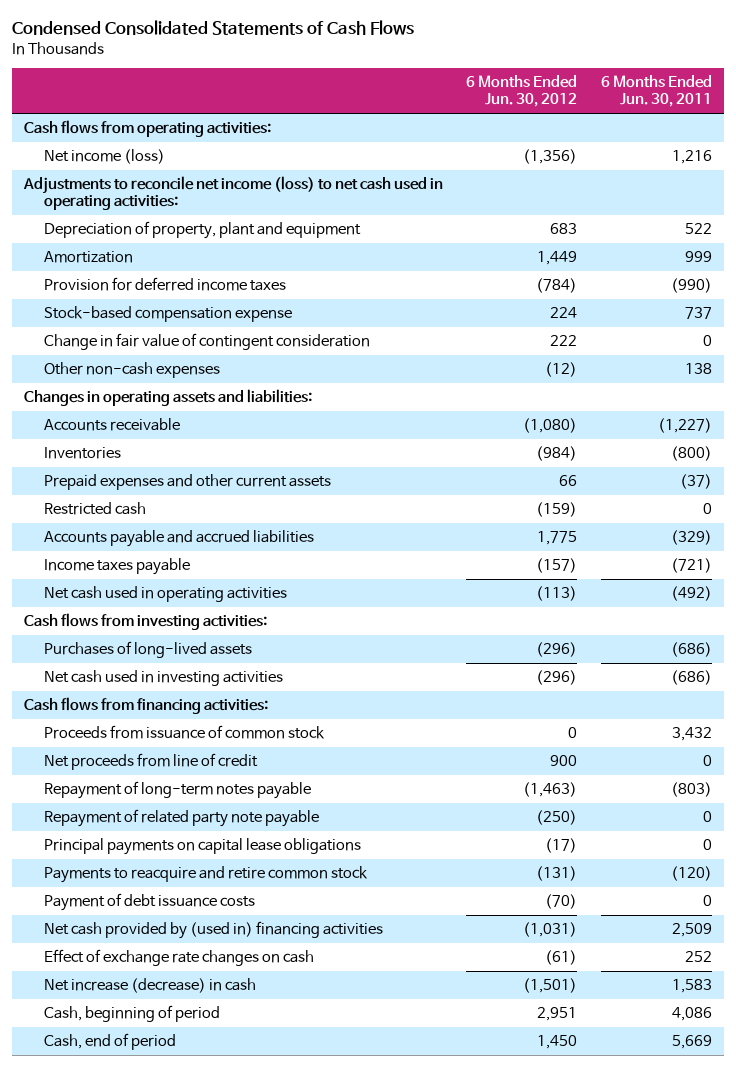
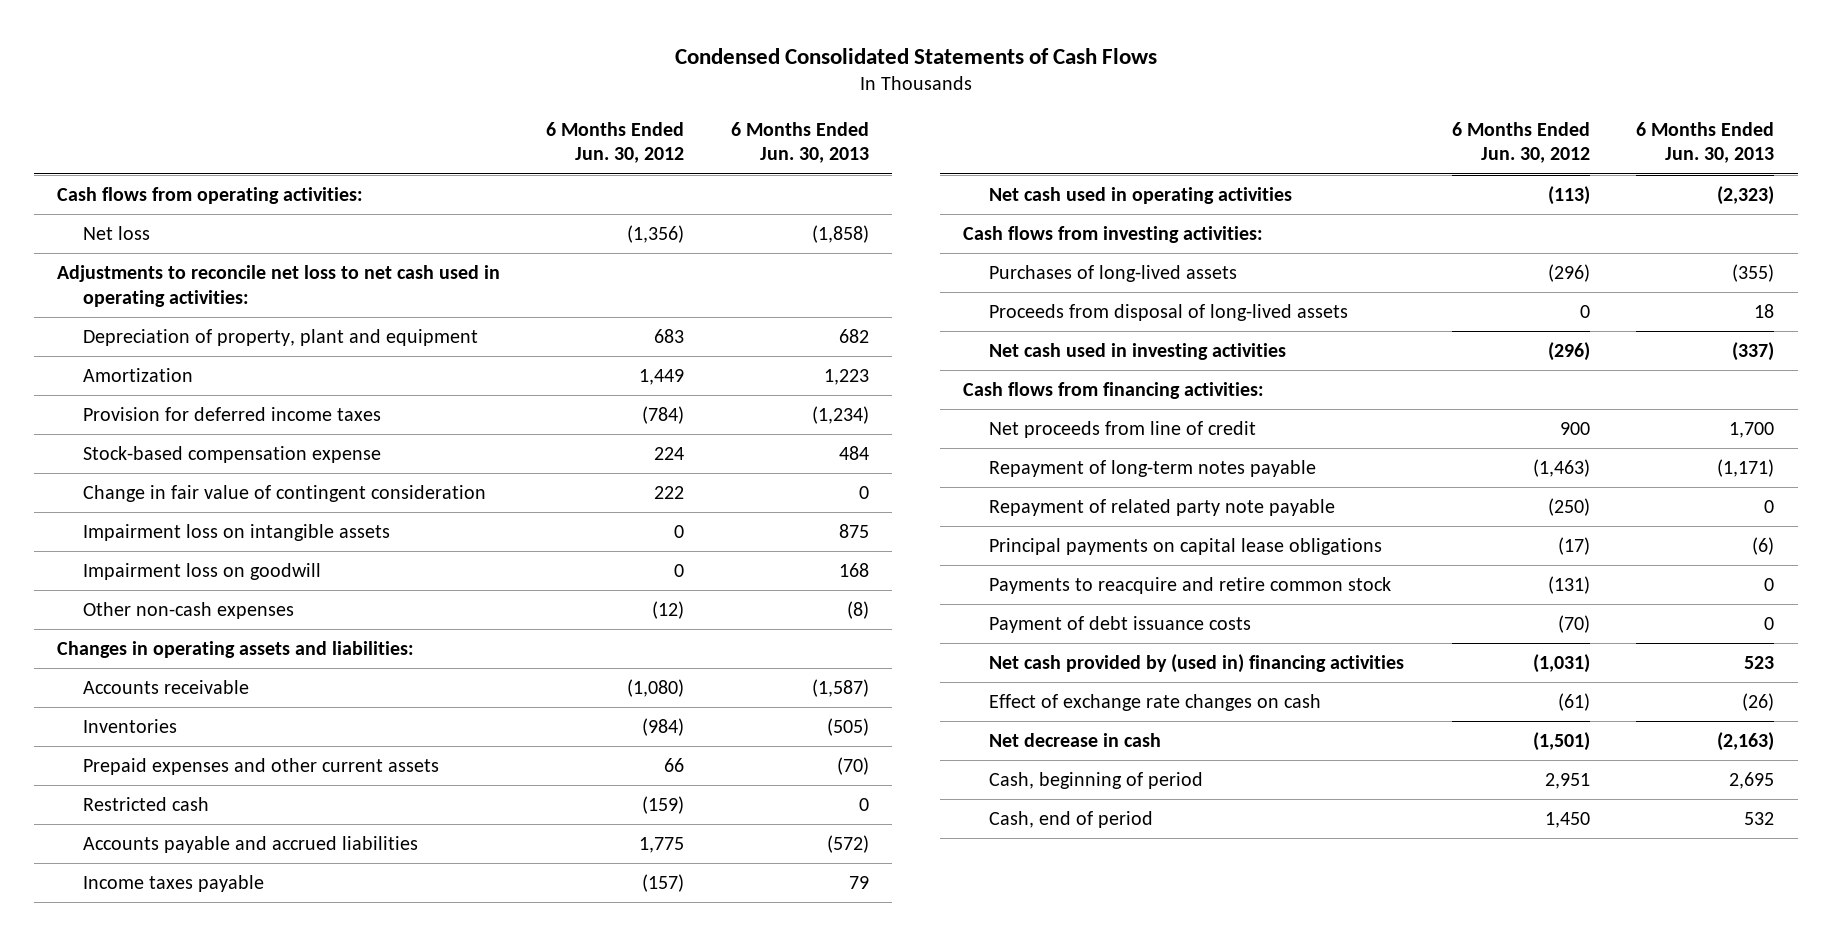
[601,75,713,108] 6 Months Ended Jun. 30, 2011 -> none
none -> [730,121,869,164] 6 Months Ended Jun. 30, 2013
[44,149,166,165] Net income (loss) -> [82,225,150,240] Net loss
[22,176,443,211] Adjustments to reconcile net income (loss) to net cash used in operating activities: -> [57,264,501,307] Adjustments to reconcile net loss to net cash used in operating activities:
none -> [82,523,390,541] Impairment loss on intangible assets
none -> [82,562,321,580] Impairment loss on goodwill
none -> [988,303,1348,321] Proceeds from disposal of long-lived assets
[44,725,326,740] Proceeds from issuance of common stock -> none
[44,978,257,994] Net increase (decrease) in cash -> [988,732,1161,747] Net decrease in cash

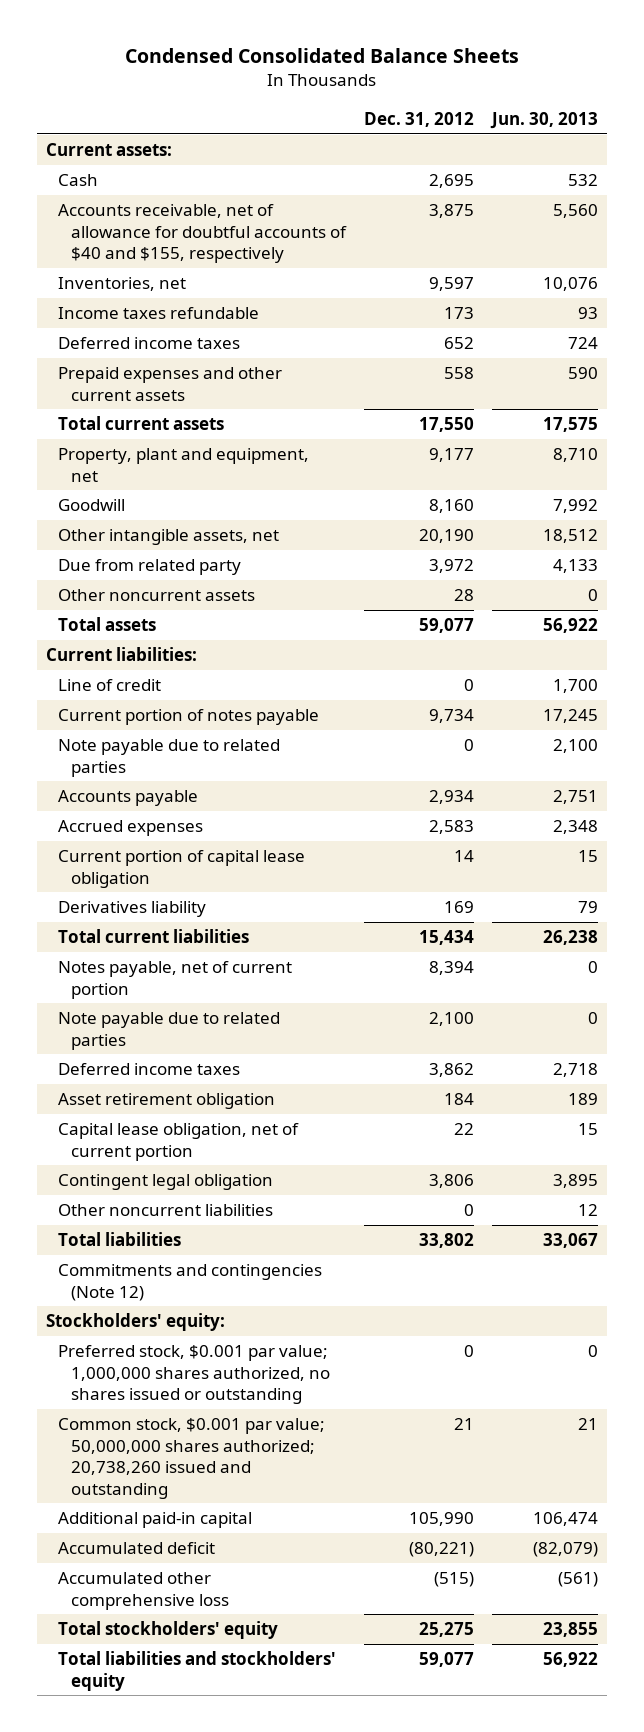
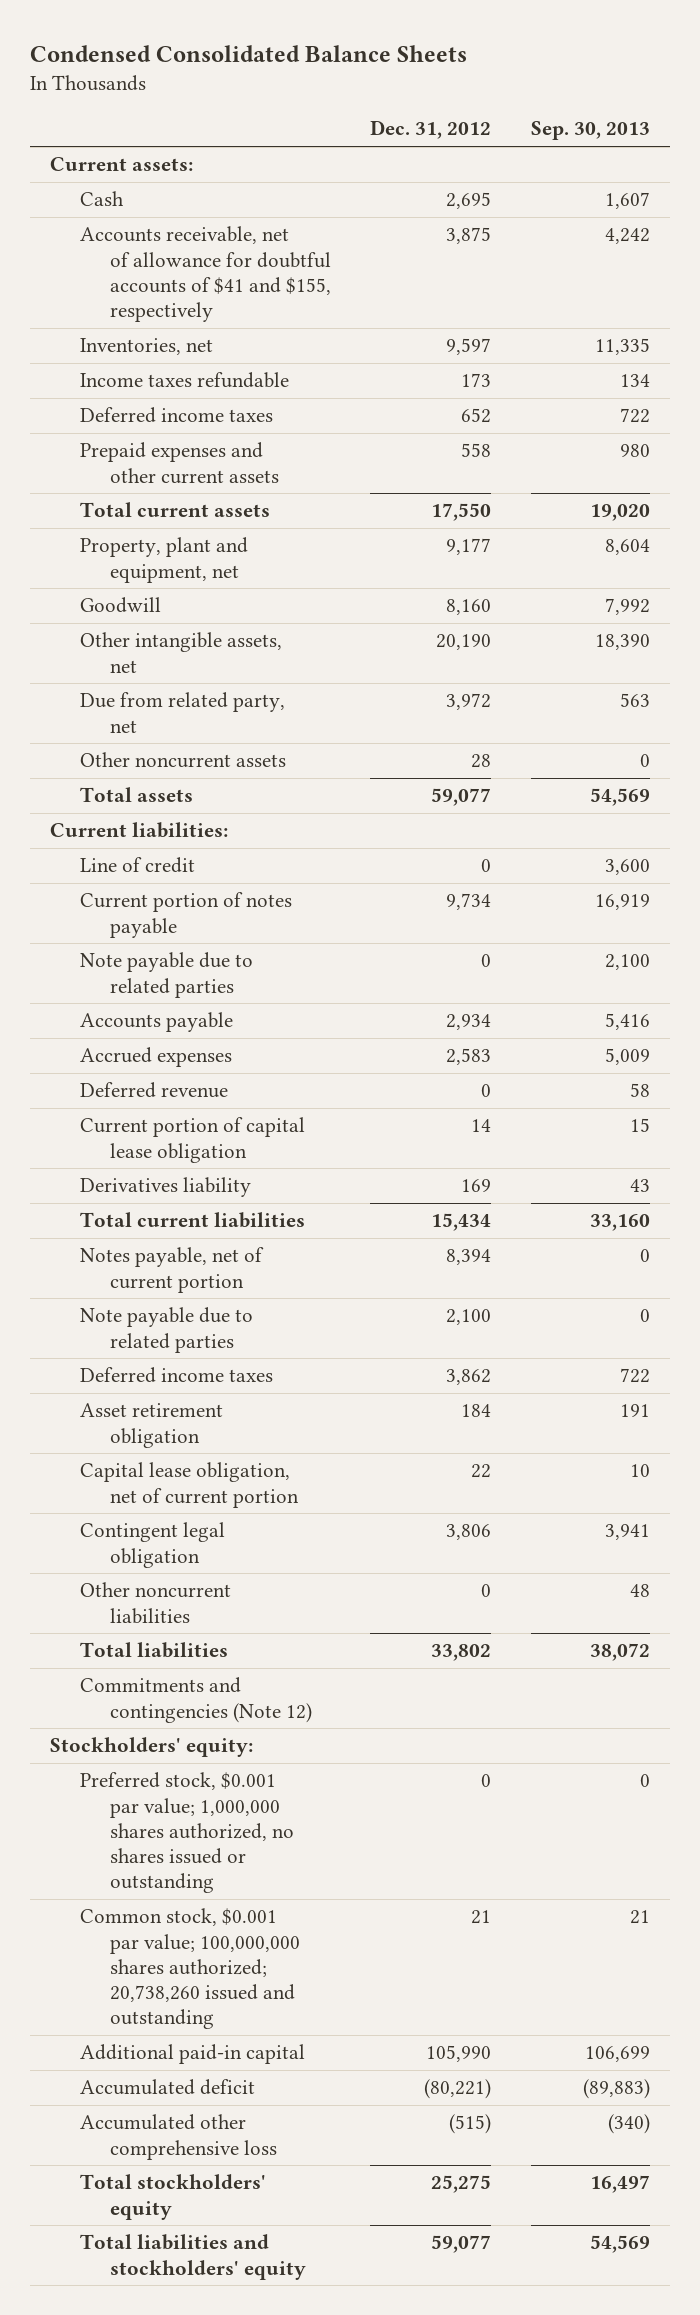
[489,111,598,129] Jun. 30, 2013 -> none
none -> [530,121,650,141] Sep. 30, 2013
[58,204,348,264] Accounts receivable, net of allowance for doubtful accounts of $40 and $155, respectively -> [79,226,331,322] Accounts receivable, net of allowance for doubtful accounts of $41 and $155, respectively
[58,559,242,576] Due from related party -> [79,692,285,733] Due from related party, net
none -> [79,1082,228,1099] Deferred revenue
[58,1418,326,1499] Common stock, $0.001 par value; 50,000,000 shares authorized; 20,738,260 issued and outstanding -> [79,1908,300,2030] Common stock, $0.001 par value; 100,000,000 shares authorized; 20,738,260 issued and outstanding

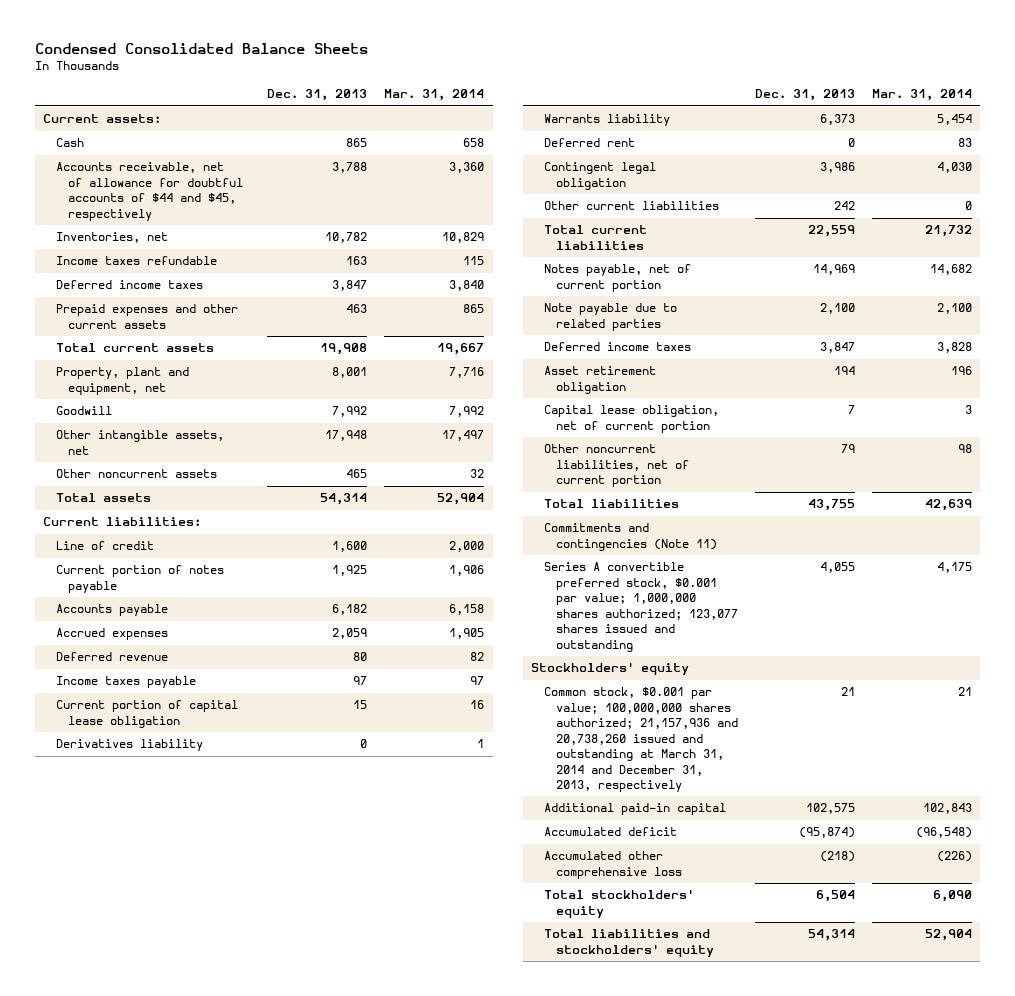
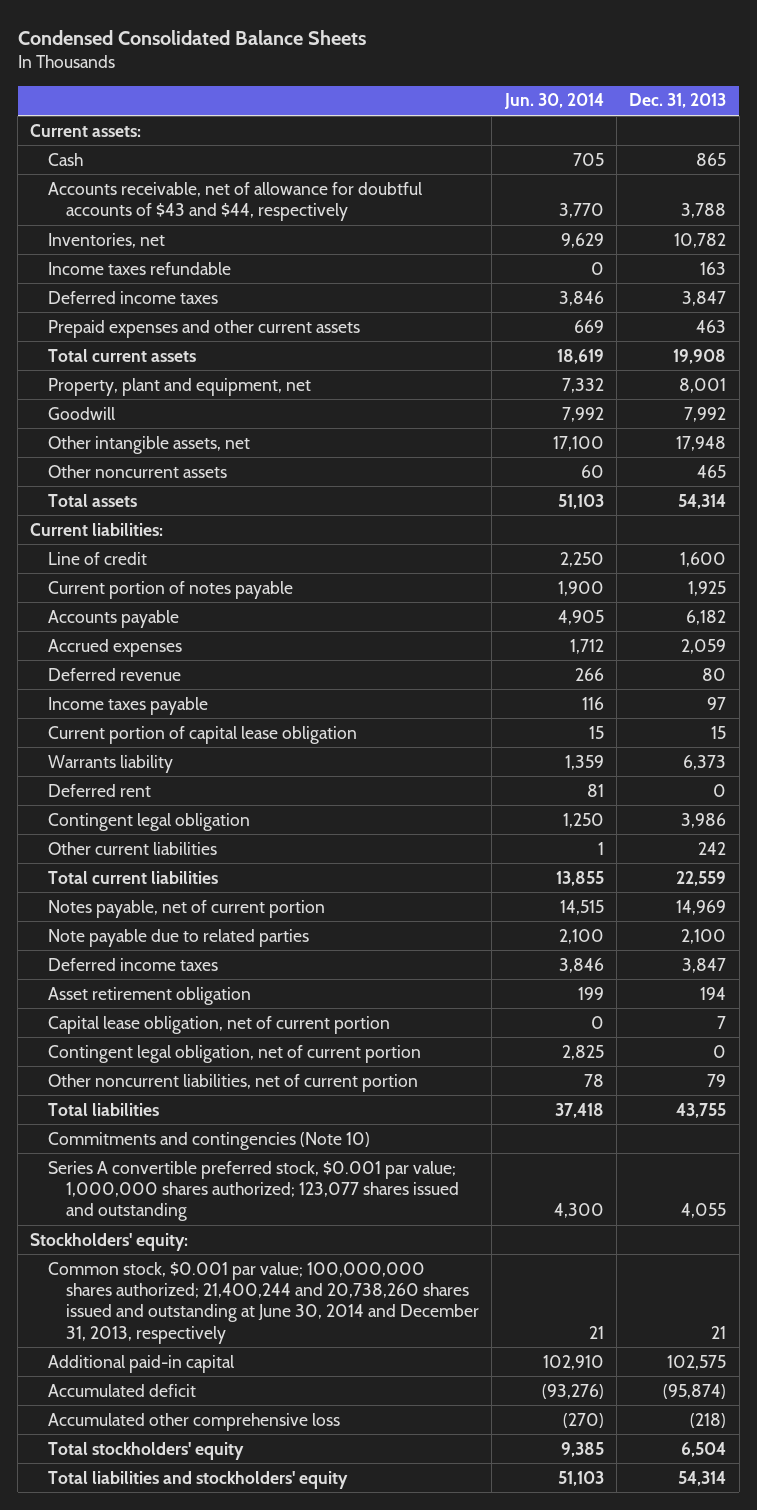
[384,89,485,102] Mar. 31, 2014 -> none
none -> [503,93,604,110] Jun. 30, 2014
[55,162,244,221] Accounts receivable, net of allowance for doubtful accounts of $44 and $45, respectively -> [48,181,423,222] Accounts receivable, net of allowance for doubtful accounts of $43 and $44, respectively
[55,739,203,752] Derivatives liability -> none
none -> [48,1044,422,1063] Contingent legal obligation, net of current portion
[543,523,718,551] Commitments and contingencies (Note 11) -> [48,1131,371,1150] Commitments and contingencies (Note 10)
[531,662,690,676] Stockholders' equity -> [30,1232,189,1251] Stockholders' equity:
[543,687,739,792] Common stock, $0.001 par value; 100,000,000 shares authorized; 21,157,936 and 20,738,260 issued and outstanding at March 31, 2014 and December 31, 2013, respectively -> [48,1261,480,1344] Common stock, $0.001 par value; 100,000,000 shares authorized; 21,400,244 and 20,738,260 shares issued and outstanding at June 30, 2014 and December 31, 2013, respectively

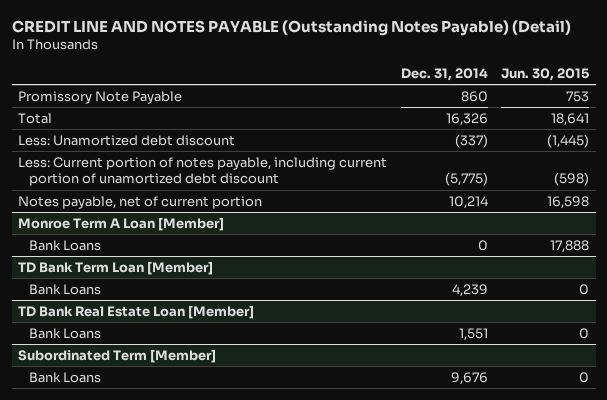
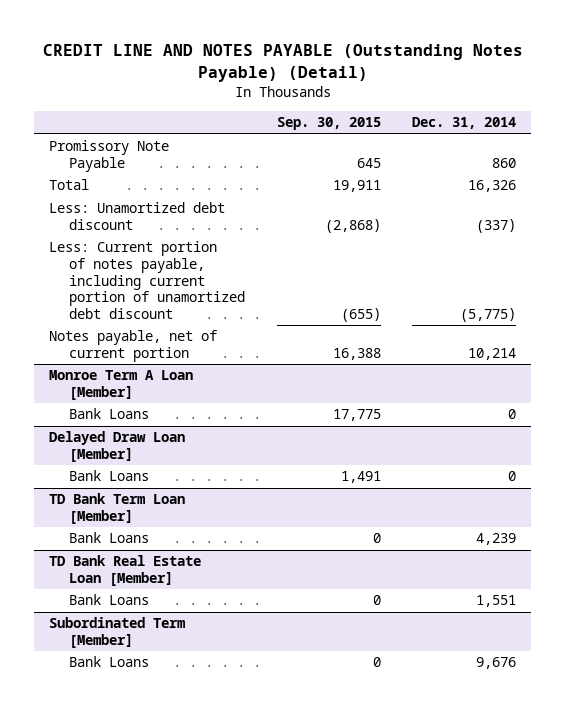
[500,67,589,81] Jun. 30, 2015 -> none
none -> [276,117,381,131] Sep. 30, 2015
none -> [49,431,186,463] Delayed Draw Loan [Member]
none -> [69,470,150,482] Bank Loans

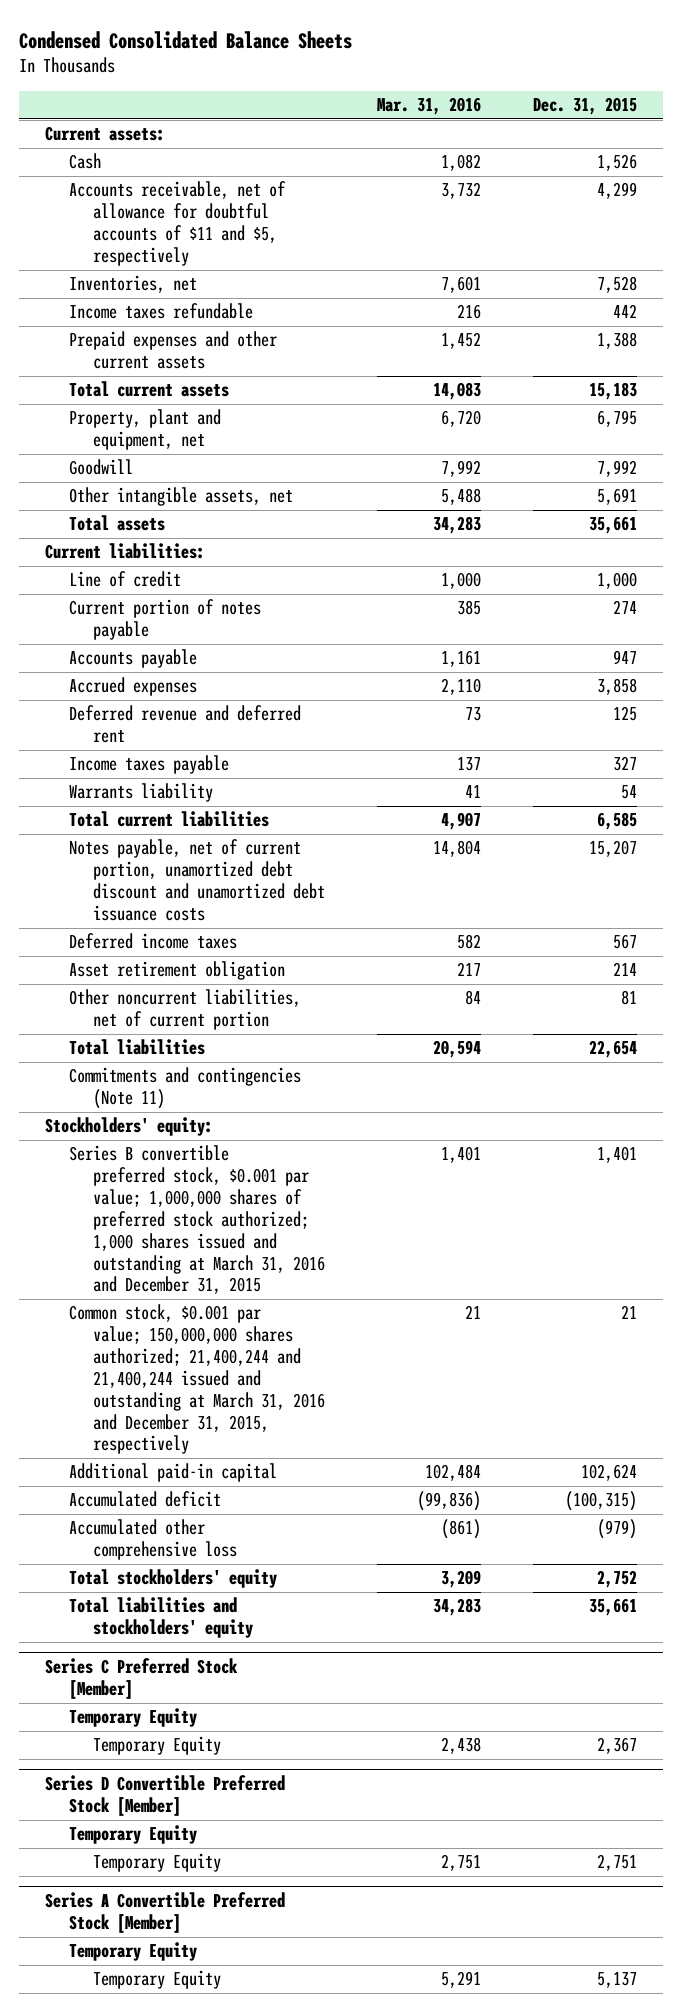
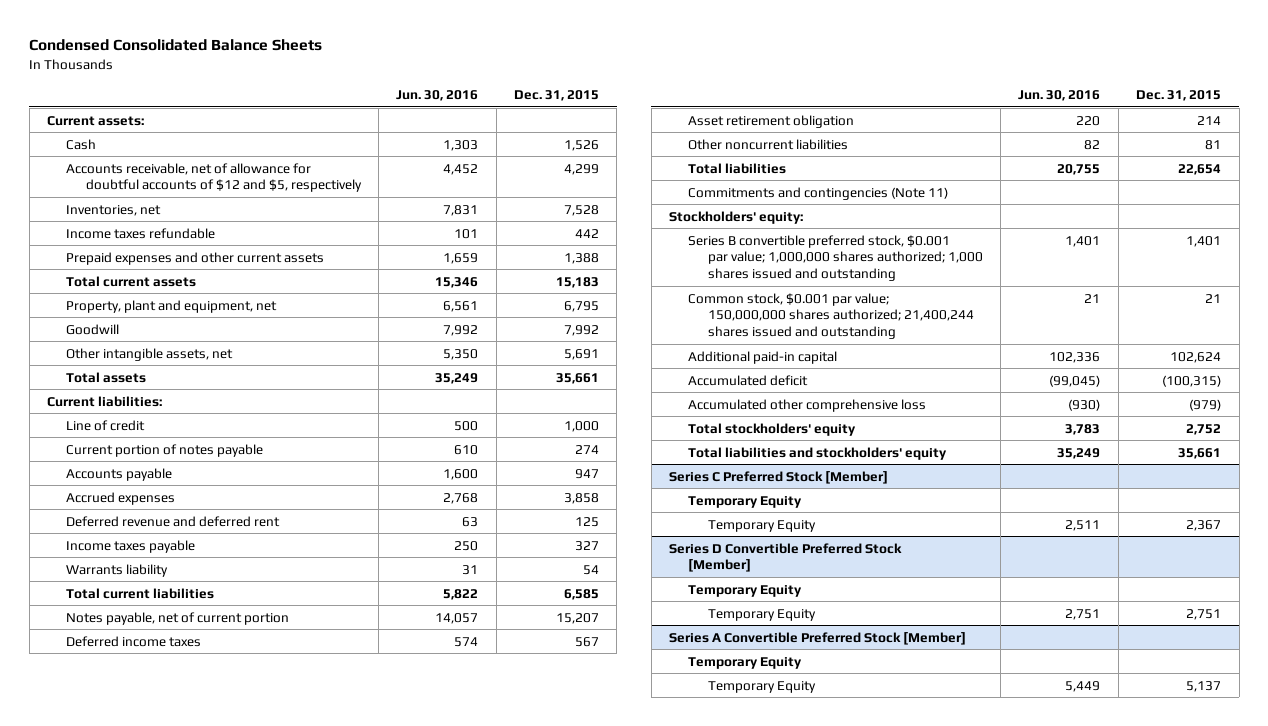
[377,97,482,116] Mar. 31, 2016 -> none
none -> [396,89,479,101] Jun. 30, 2016
[69,181,287,266] Accounts receivable, net of allowance for doubtful accounts of $11 and $5, respectively -> [66,162,362,193] Accounts receivable, net of allowance for doubtful accounts of $12 and $5, respectively
[69,839,326,921] Notes payable, net of current portion, unamortized debt discount and unamortized debt issuance costs -> [66,611,290,625] Notes payable, net of current portion
[69,989,302,1031] Other noncurrent liabilities, net of current portion -> [688,138,849,150] Other noncurrent liabilities
[69,1145,326,1295] Series B convertible preferred stock, $0.001 par value; 1,000,000 shares of preferred stock authorized; 1,000 shares issued and outstanding at March 31, 2016 and December 31, 2015 -> [688,234,983,282] Series B convertible preferred stock, $0.001 par value; 1,000,000 shares authorized; 1,000 shares issued and outstanding
[69,1304,326,1455] Common stock, $0.001 par value; 150,000,000 shares authorized; 21,400,244 and 21,400,244 issued and outstanding at March 31, 2016 and December 31, 2015, respectively -> [688,292,974,340] Common stock, $0.001 par value; 150,000,000 shares authorized; 21,400,244 shares issued and outstanding

